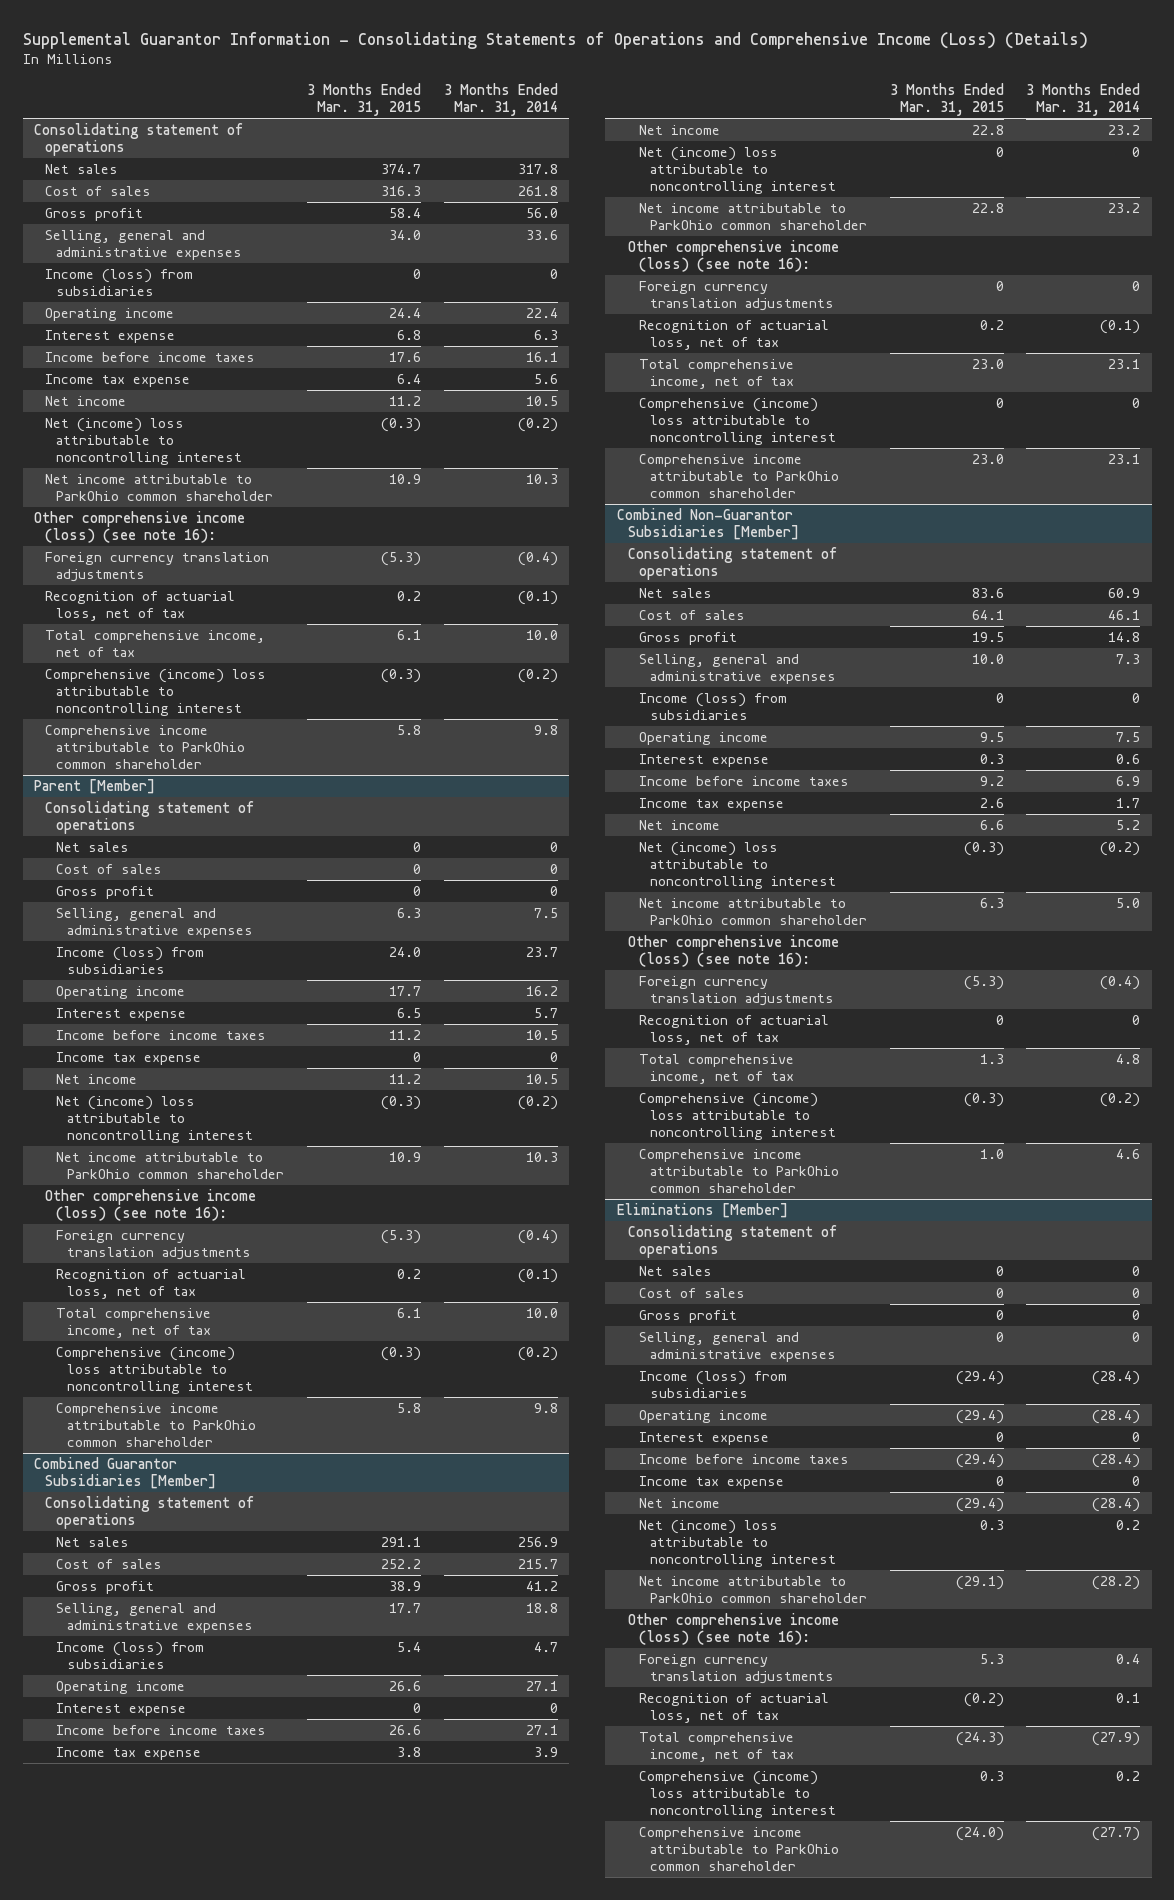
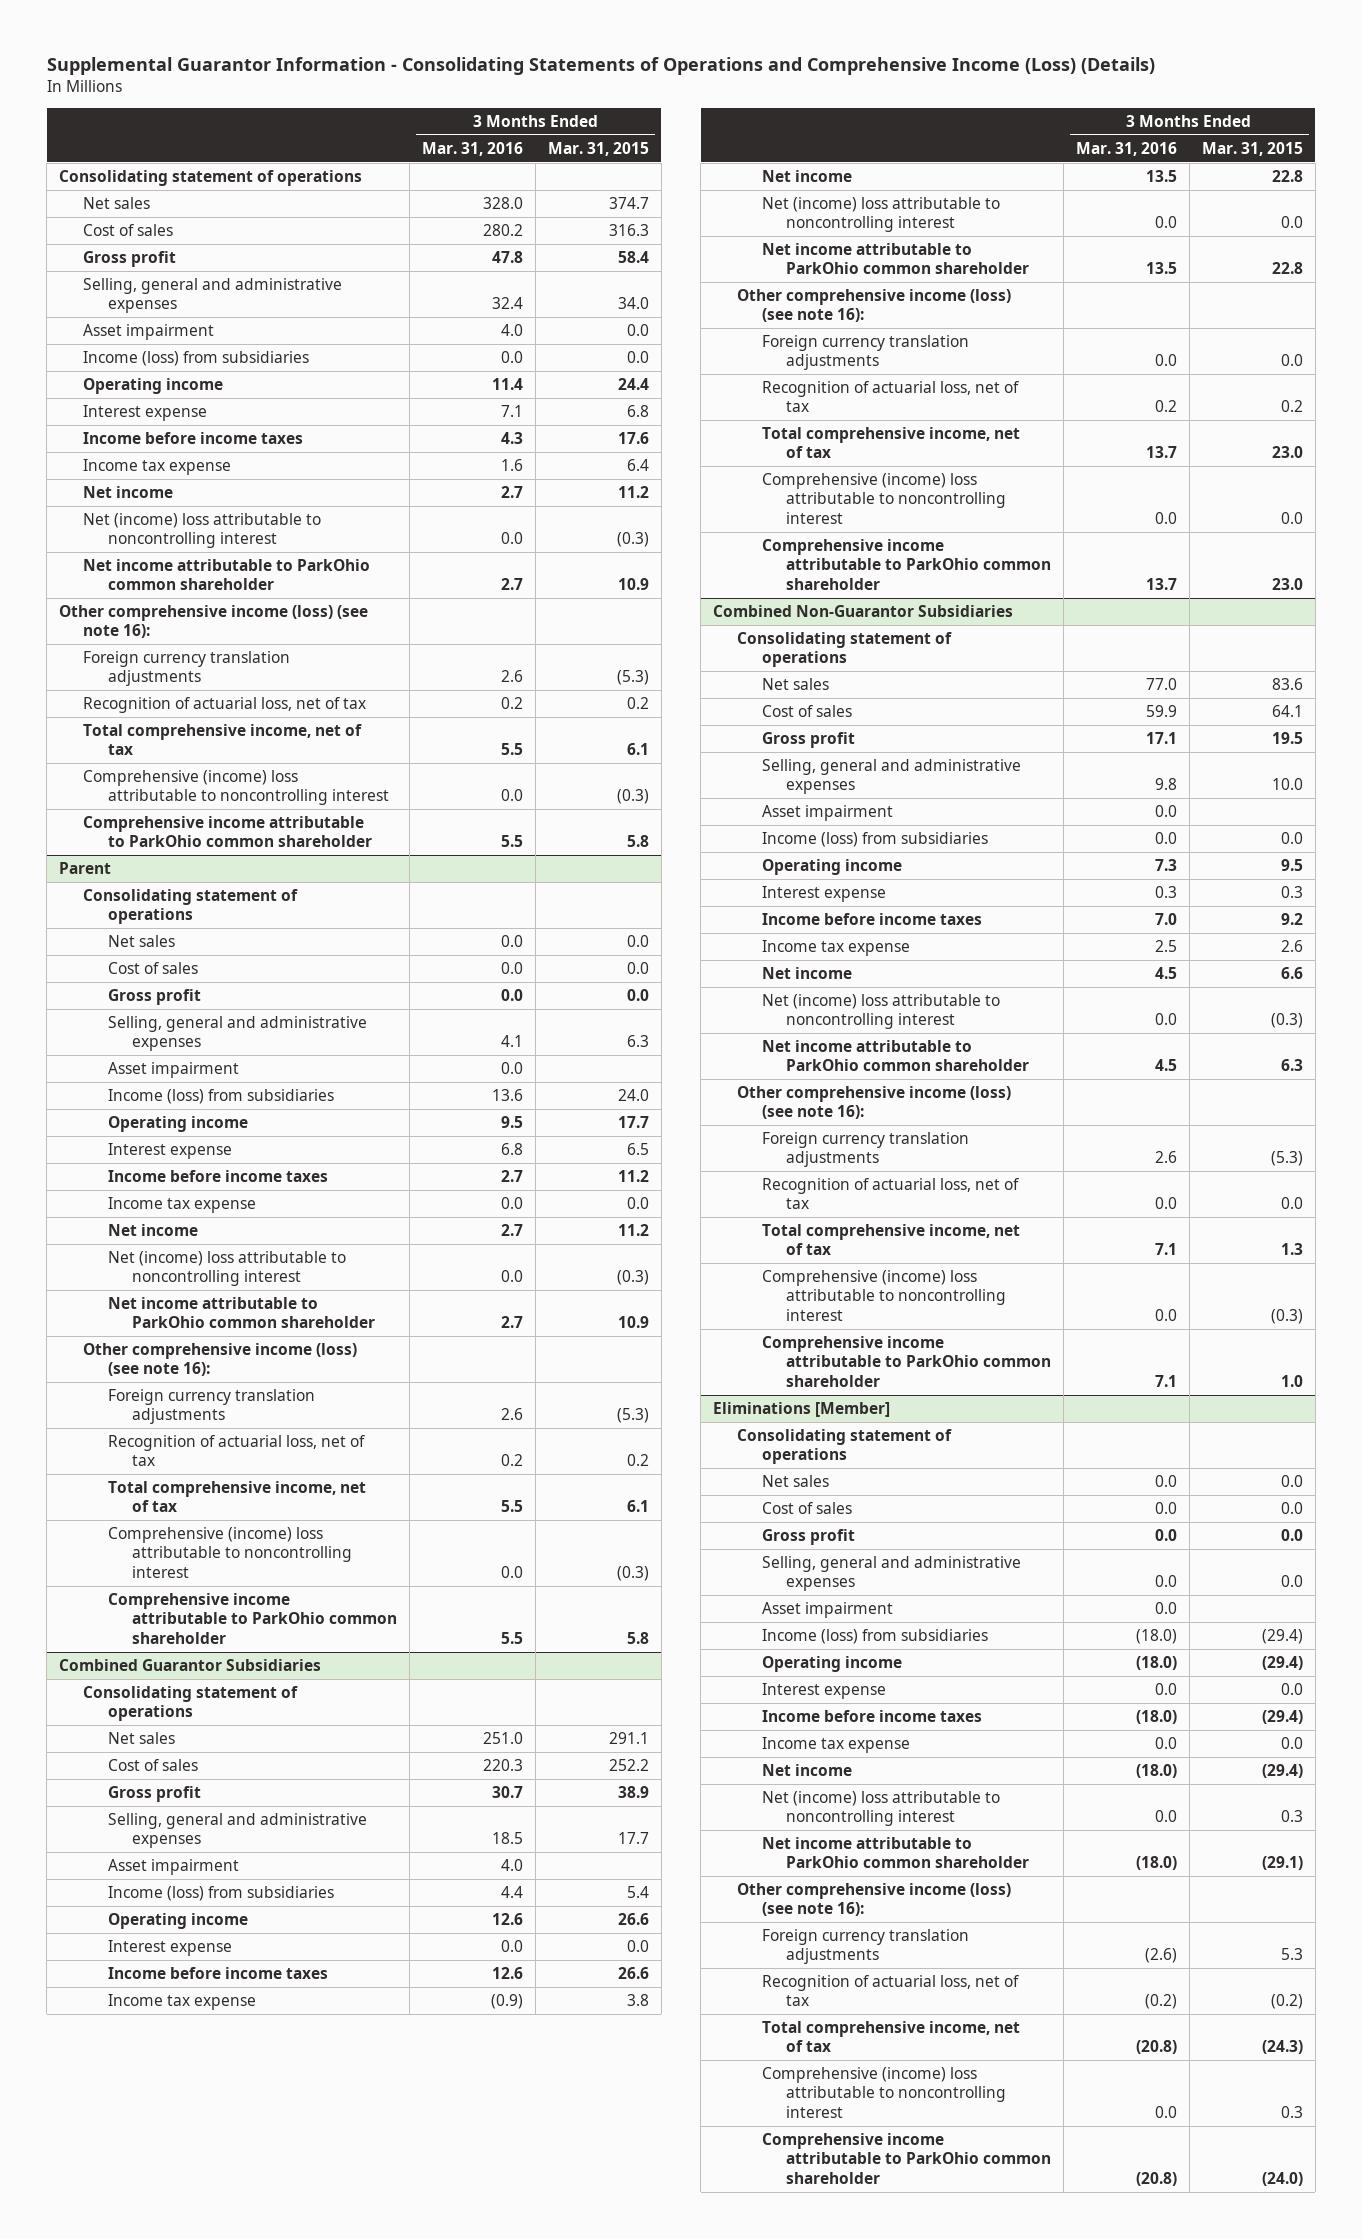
[443,83,558,116] 3 Months Ended Mar. 31, 2014 -> none
none -> [422,141,524,156] Mar. 31, 2016
none -> [83,324,215,341] Asset impairment
[413,269,422,280] 0 -> [627,351,650,364] 0.0
[34,779,156,795] Parent [Member] -> [59,862,112,875] Parent
[413,842,422,853] 0 -> [627,935,650,948] 0.0
[413,864,422,875] 0 -> [627,962,650,975] 0.0
[413,886,422,897] 0 -> [627,989,650,1002] 0.0
none -> [107,1062,239,1079] Asset impairment
[413,1052,422,1063] 0 -> [627,1197,650,1210] 0.0
[34,1457,217,1489] Combined Guarantor Subsidiaries [Member] -> [59,1659,322,1672] Combined Guarantor Subsidiaries
none -> [107,1859,239,1876] Asset impairment
[413,1703,422,1714] 0 -> [627,1940,650,1953] 0.0
[995,147,1004,158] 0 -> [1280,216,1303,229] 0.0
[995,281,1004,292] 0 -> [1280,354,1303,367] 0.0
[995,398,1004,409] 0 -> [1280,511,1303,524] 0.0
[616,508,799,540] Combined Non-Guarantor Subsidiaries [Member] -> [713,605,1014,618] Combined Non-Guarantor Subsidiaries
none -> [761,805,893,822] Asset impairment
[995,693,1004,704] 0 -> [1280,832,1303,845] 0.0
[995,1015,1004,1026] 0 -> [1280,1197,1303,1210] 0.0
[995,1266,1004,1277] 0 -> [1280,1475,1303,1488] 0.0
[995,1288,1004,1299] 0 -> [1280,1502,1303,1515] 0.0
[995,1310,1004,1321] 0 -> [1280,1529,1303,1542] 0.0
[995,1332,1004,1343] 0 -> [1280,1575,1303,1588] 0.0
none -> [761,1602,893,1619] Asset impairment
[995,1432,1004,1443] 0 -> [1280,1683,1303,1696] 0.0
[995,1476,1004,1487] 0 -> [1280,1737,1303,1750] 0.0

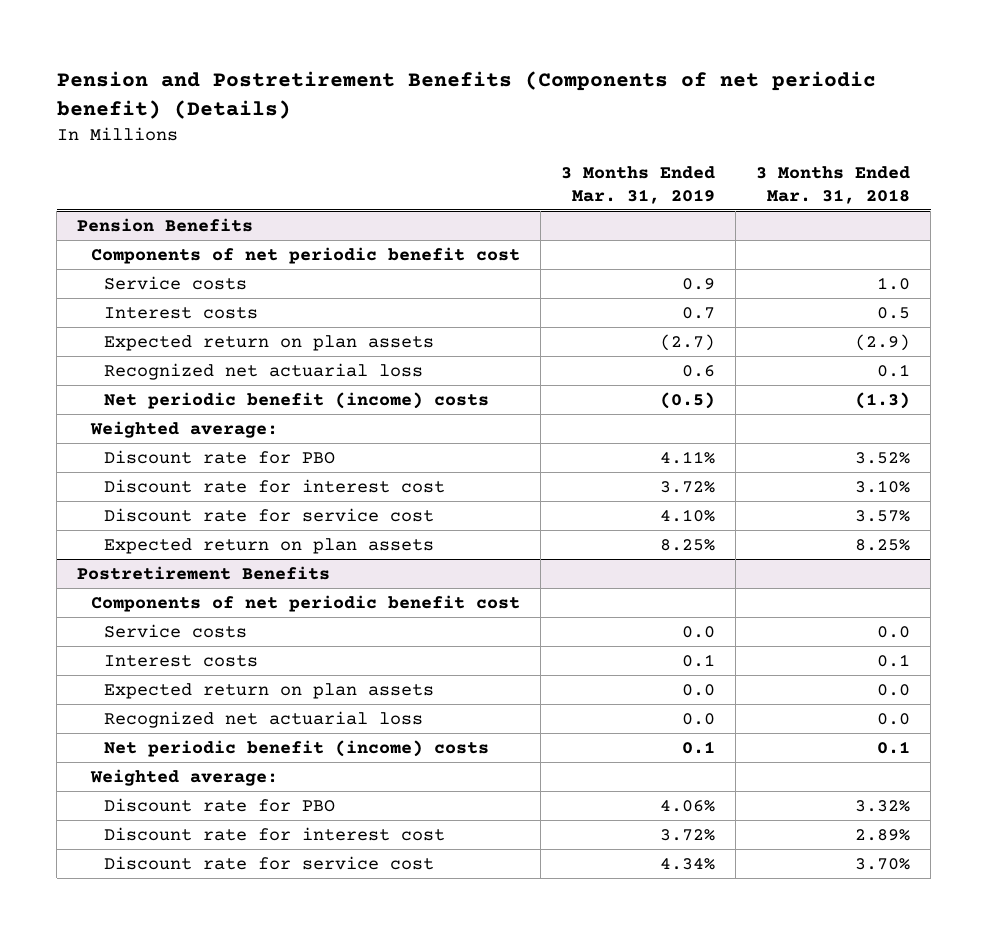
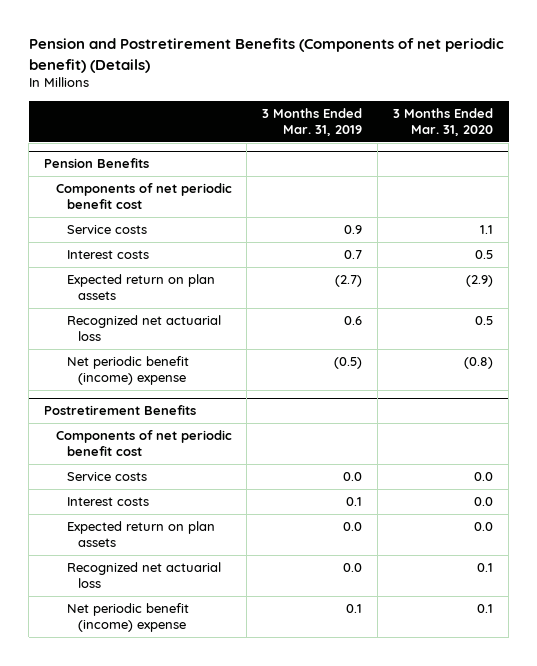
[755,166,910,204] 3 Months Ended Mar. 31, 2018 -> none
none -> [393,107,494,136] 3 Months Ended Mar. 31, 2020
[89,421,278,439] Weighted average: -> none
[104,450,336,465] Discount rate for PBO -> none
[104,479,446,494] Discount rate for interest cost -> none
[104,508,435,523] Discount rate for service cost -> none
[104,538,435,555] Expected return on plan assets -> none
[104,392,490,410] Net periodic benefit (income) costs -> [66,356,189,386] Net periodic benefit (income) expense
[89,769,278,787] Weighted average: -> none
[104,798,336,813] Discount rate for PBO -> none
[104,827,446,842] Discount rate for interest cost -> none
[104,856,435,871] Discount rate for service cost -> none
[104,740,490,758] Net periodic benefit (income) costs -> [66,603,189,633] Net periodic benefit (income) expense

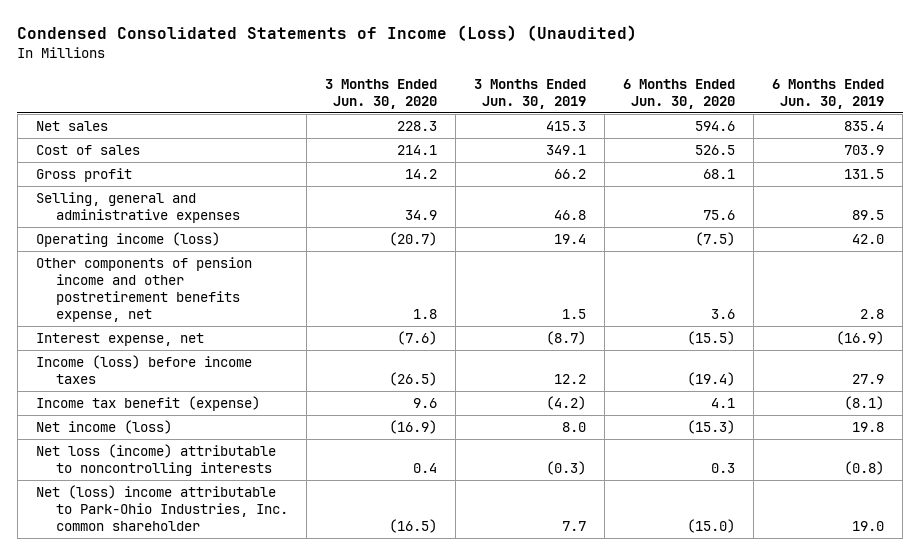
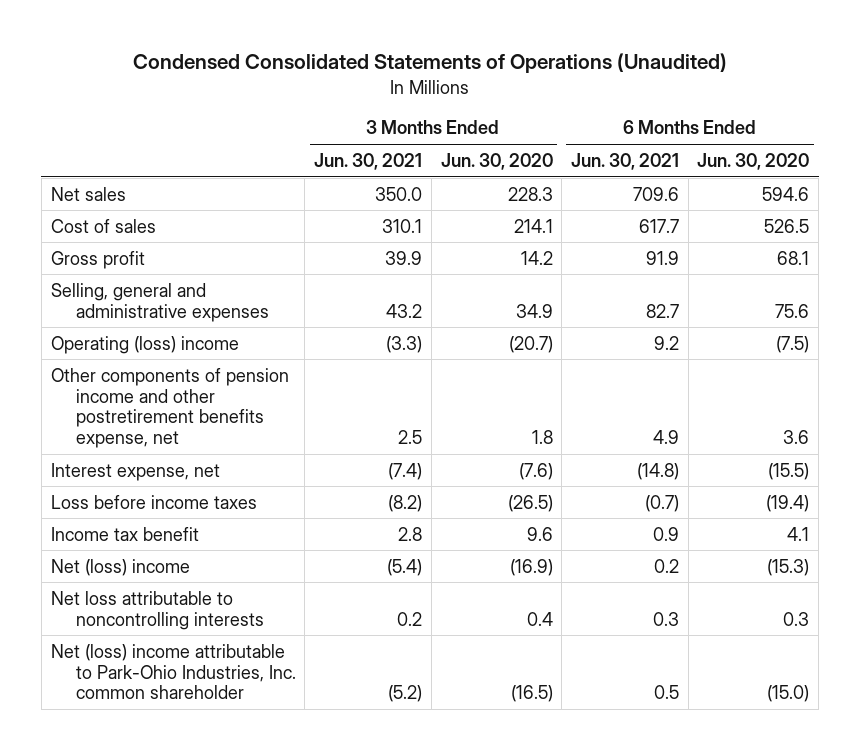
[17,24,638,41] Condensed Consolidated Statements of Income (Loss) (Unaudited) -> [133,53,728,74] Condensed Consolidated Statements of Operations (Unaudited)
[474,78,587,109] 3 Months Ended Jun. 30, 2019 -> none
[772,78,885,109] 6 Months Ended Jun. 30, 2019 -> none
none -> [314,152,423,170] Jun. 30, 2021
none -> [571,152,680,170] Jun. 30, 2021
[35,232,220,248] Operating income (loss) -> [50,335,239,354] Operating (loss) income
[35,355,252,385] Income (loss) before income taxes -> [50,494,257,509] Loss before income taxes
[35,396,260,412] Income tax benefit (expense) -> [50,526,199,541] Income tax benefit
[35,420,172,435] Net income (loss) -> [50,558,190,576] Net (loss) income
[35,444,276,477] Net loss (income) attributable to noncontrolling interests -> [50,590,264,630] Net loss attributable to noncontrolling interests

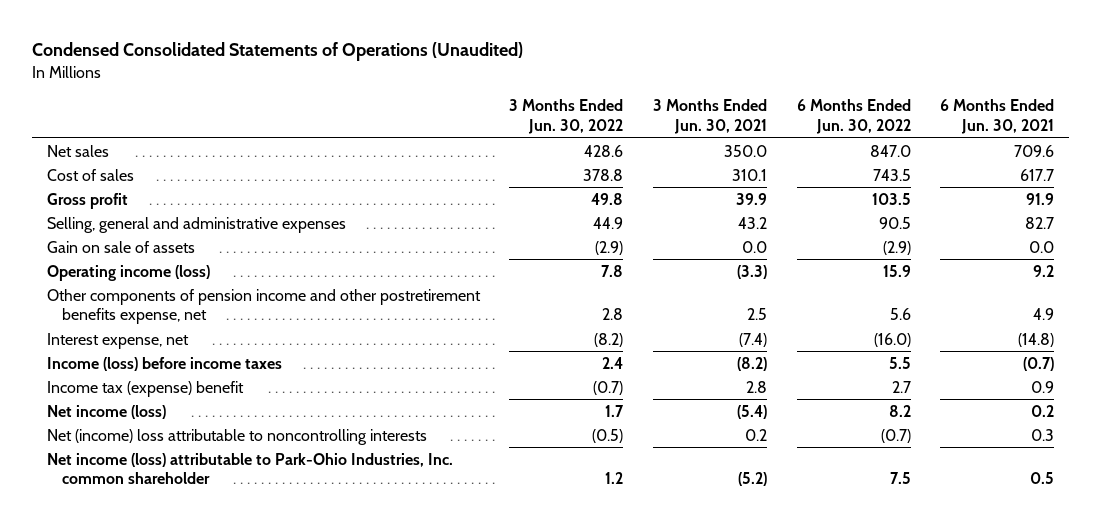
[440,152,553,170] Jun. 30, 2020 -> none
[697,152,810,170] Jun. 30, 2020 -> none
none -> [509,99,624,135] 3 Months Ended Jun. 30, 2022
none -> [796,99,911,135] 6 Months Ended Jun. 30, 2022
none -> [46,240,195,253] Gain on sale of assets
[50,335,239,354] Operating (loss) income -> [46,264,210,281] Operating income (loss)
[50,494,257,509] Loss before income taxes -> [46,356,282,371] Income (loss) before income taxes
[50,526,199,541] Income tax benefit -> [46,380,244,397] Income tax (expense) benefit
[50,558,190,576] Net (loss) income -> [46,404,166,419] Net income (loss)
[50,590,264,630] Net loss attributable to noncontrolling interests -> [46,428,427,445] Net (income) loss attributable to noncontrolling interests
[50,643,296,700] Net (loss) income attributable to Park-Ohio Industries, Inc. common shareholder -> [46,452,453,485] Net income (loss) attributable to Park-Ohio Industries, Inc. common shareholder

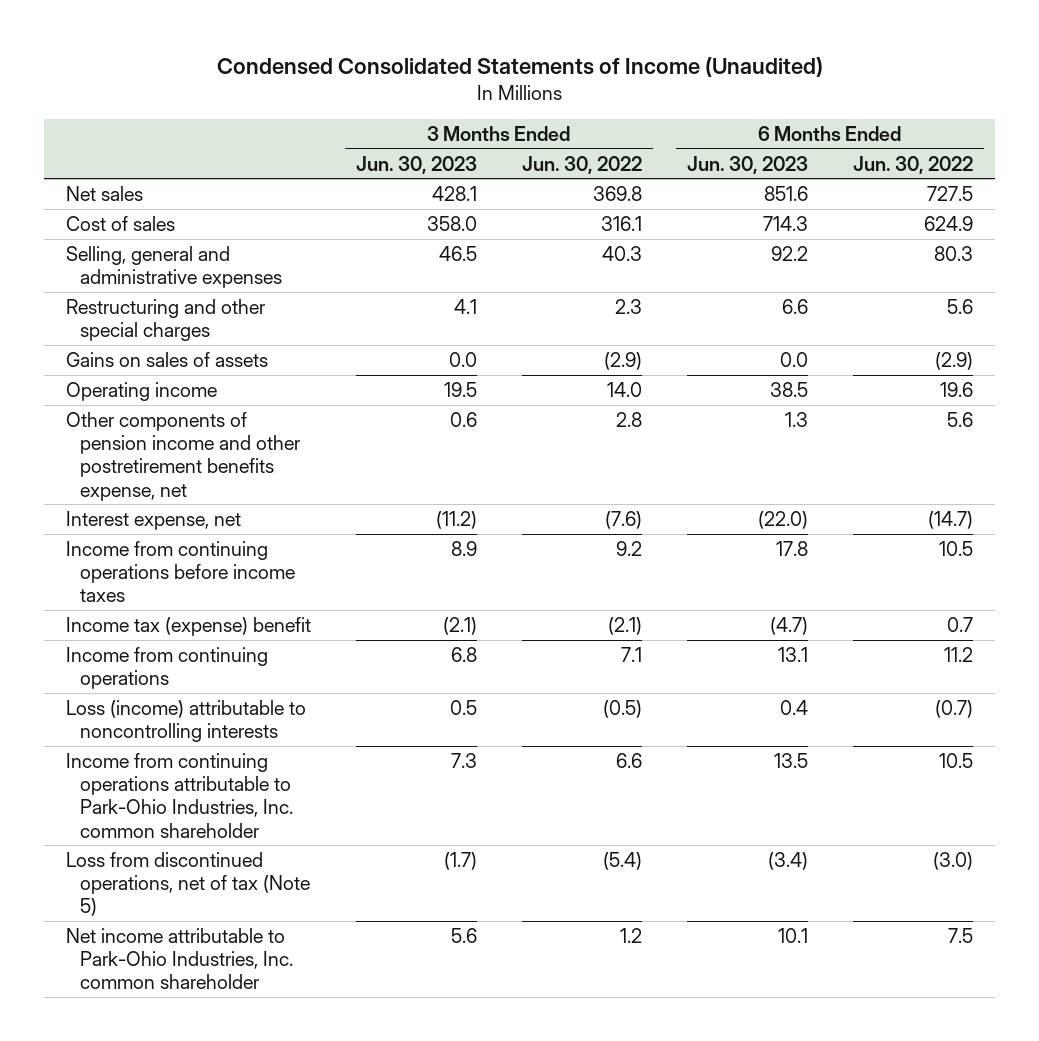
[31,42,523,62] Condensed Consolidated Statements of Operations (Unaudited) -> [216,56,823,77] Condensed Consolidated Statements of Income (Unaudited)
[653,99,768,135] 3 Months Ended Jun. 30, 2021 -> none
[940,99,1055,135] 6 Months Ended Jun. 30, 2021 -> none
none -> [356,155,478,174] Jun. 30, 2023
none -> [687,155,809,174] Jun. 30, 2023
[46,192,128,209] Gross profit -> none
[584,144,624,157] 428.6 -> [593,185,643,201] 369.8
[869,144,911,157] 847.0 -> [926,185,973,201] 727.5
[583,168,624,181] 378.8 -> [601,215,643,231] 316.1
[872,168,911,181] 743.5 -> [923,215,973,231] 624.9
[593,216,624,229] 44.9 -> [602,245,643,261] 40.3
[878,216,911,229] 90.5 -> [933,245,973,261] 80.3
none -> [66,298,266,342] Restructuring and other special charges
[46,240,195,253] Gain on sale of assets -> [66,351,269,367] Gains on sales of assets
[46,264,210,281] Operating income (loss) -> [66,381,218,401] Operating income
[601,264,624,277] 7.8 -> [607,381,643,397] 14.0
[882,264,911,277] 15.9 -> [939,381,973,397] 19.6
[46,404,166,419] Net income (loss) -> none
[594,332,624,347] (8.2) -> [605,510,643,529] (7.6)
[873,332,911,347] (16.0) -> [927,510,973,529] (14.7)
[46,356,282,371] Income (loss) before income taxes -> [66,540,296,603] Income from continuing operations before income taxes
[602,356,624,369] 2.4 -> [616,540,643,556] 9.2
[888,356,911,369] 5.5 -> [938,540,973,556] 10.5
[593,380,624,395] (0.7) -> [608,616,643,635] (2.1)
[891,380,911,393] 2.7 -> [946,616,973,632] 0.7
none -> [66,646,269,690] Income from continuing operations
[46,428,427,445] Net (income) loss attributable to noncontrolling interests -> [66,699,307,743] Loss (income) attributable to noncontrolling interests
none -> [66,752,294,838] Income from continuing operations attributable to Park-Ohio Industries, Inc. common shareholder
none -> [66,851,311,917] Loss from discontinued operations, net of tax (Note 5)
[46,452,453,485] Net income (loss) attributable to Park-Ohio Industries, Inc. common shareholder -> [66,927,294,990] Net income attributable to Park-Ohio Industries, Inc. common shareholder

